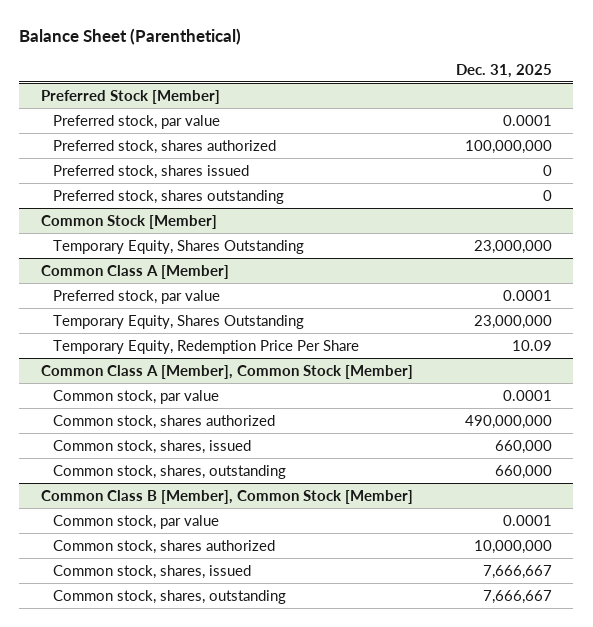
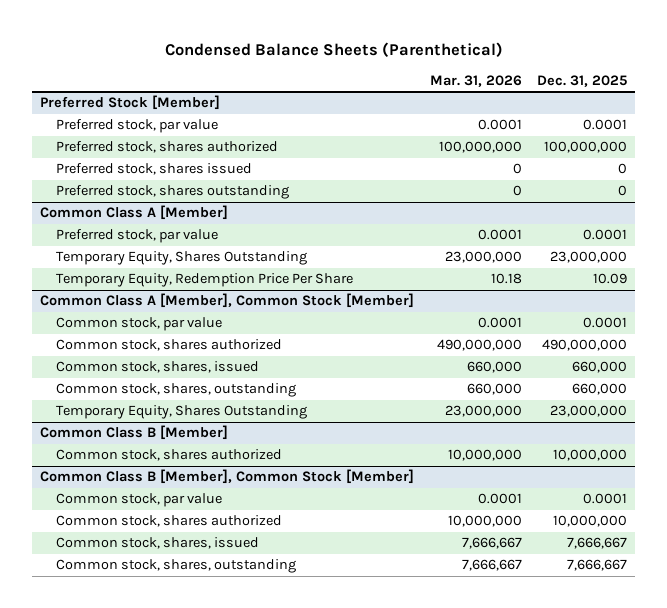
[19,28,242,46] Balance Sheet (Parenthetical) -> [164,41,503,57] Condensed Balance Sheets (Parenthetical)
none -> [429,74,522,87] Mar. 31, 2026
[40,214,217,229] Common Stock [Member] -> none
[52,239,304,254] Temporary Equity, Shares Outstanding -> none
none -> [55,405,307,420] Temporary Equity, Shares Outstanding
none -> [40,425,229,441] Common Class B [Member]
none -> [55,449,282,462] Common stock, shares authorized

